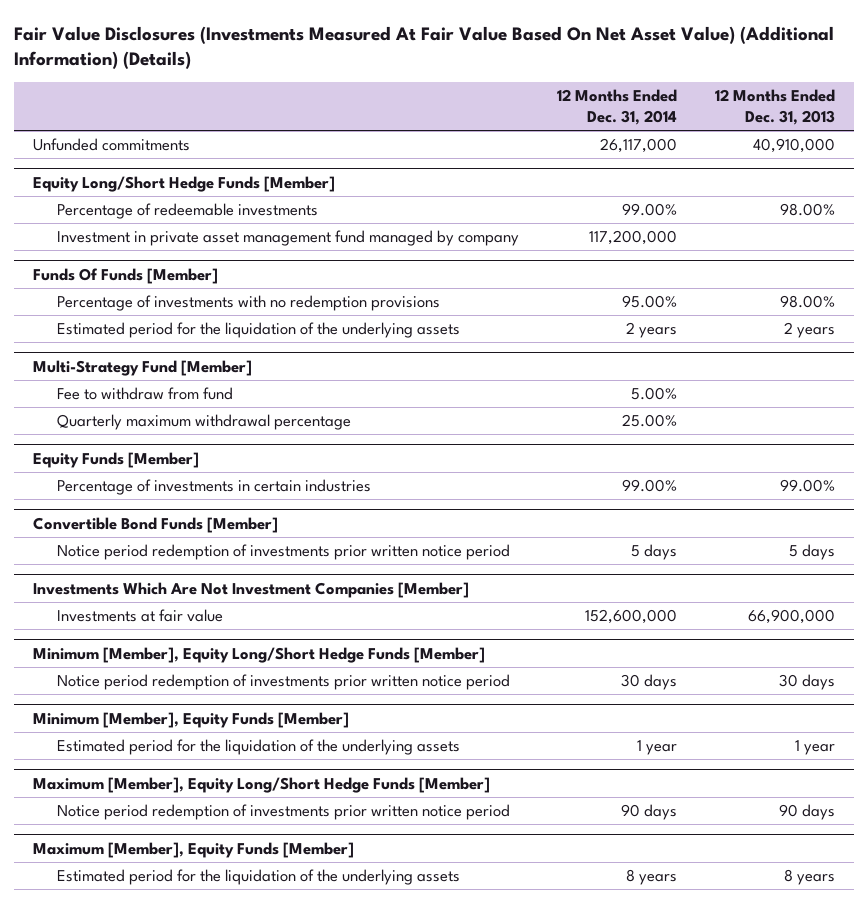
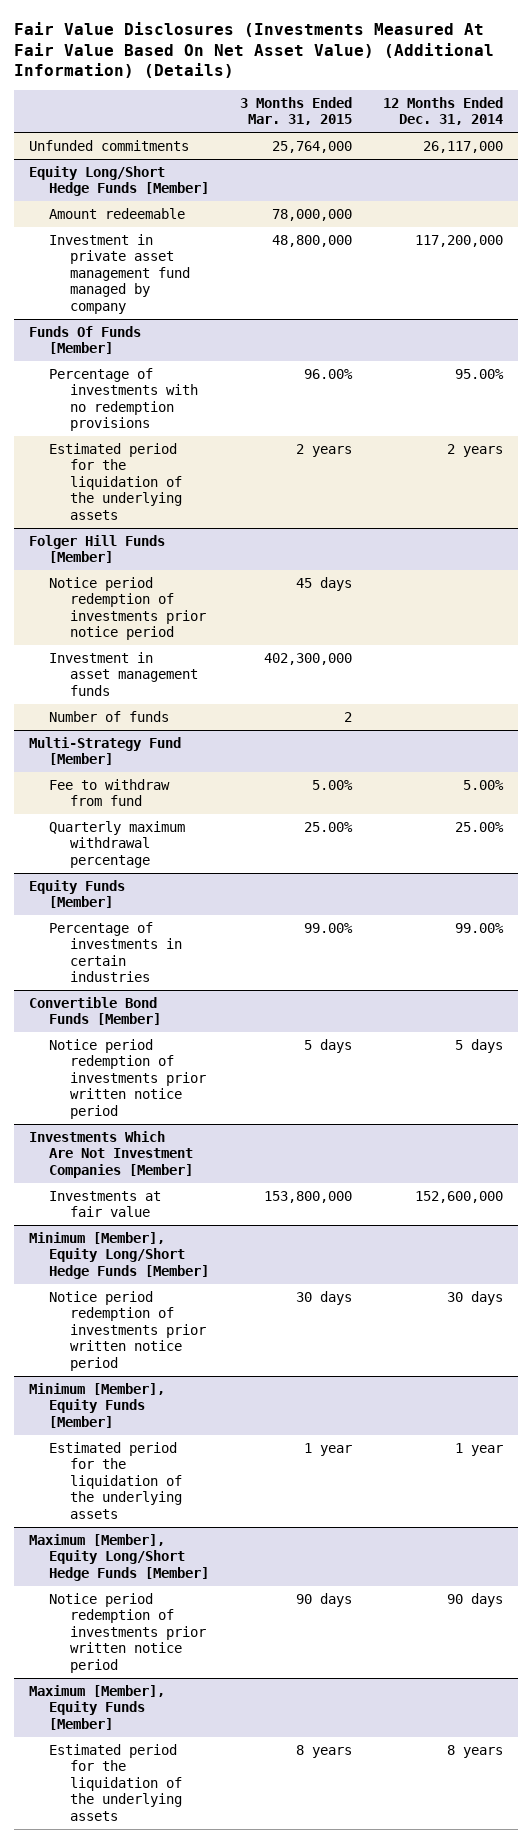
[714,88,835,126] 12 Months Ended Dec. 31, 2013 -> none
none -> [240,96,353,126] 3 Months Ended Mar. 31, 2015
[57,203,319,220] Percentage of redeemable investments -> none
none -> [49,207,186,219] Amount redeemable
none -> [29,534,166,564] Folger Hill Funds [Member]
none -> [49,576,206,641] Notice period redemption of investments prior notice period
none -> [49,651,198,696] Investment in asset management funds
none -> [49,710,170,722] Number of funds

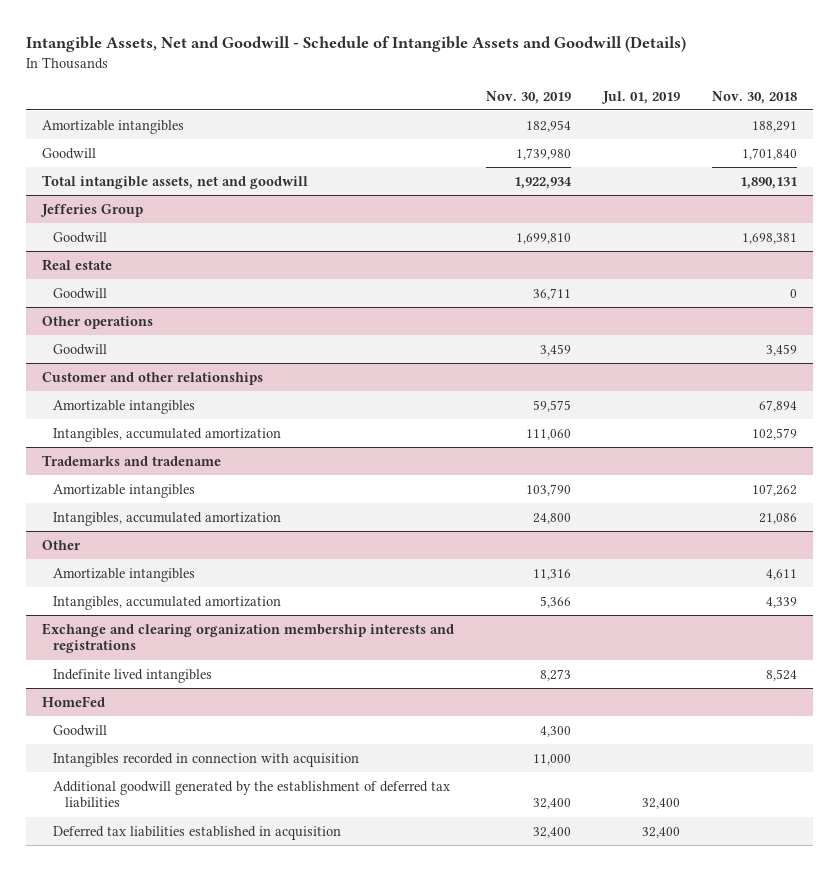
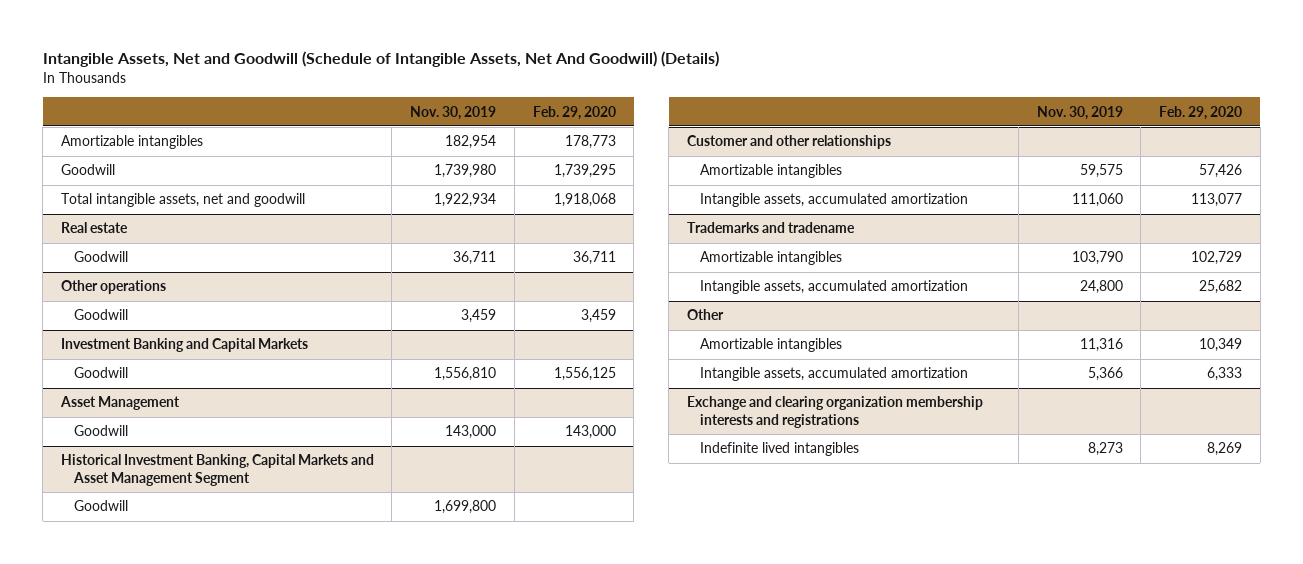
[25,36,686,53] Intangible Assets, Net and Goodwill - Schedule of Intangible Assets and Goodwill (Details) -> [42,51,719,68] Intangible Assets, Net and Goodwill (Schedule of Intangible Assets, Net And Goodwill) (Details)
[601,90,681,104] Jul. 01, 2019 -> none
[712,90,798,104] Nov. 30, 2018 -> none
none -> [532,105,616,120] Feb. 29, 2020
[39,203,143,217] Jefferies Group -> none
[53,231,108,243] Goodwill -> none
none -> [60,338,308,353] Investment Banking and Capital Markets
none -> [73,367,128,379] Goodwill
none -> [59,396,180,411] Asset Management
none -> [73,425,128,437] Goodwill
none -> [60,454,374,487] Historical Investment Banking, Capital Markets and Asset Management Segment
none -> [73,500,128,512] Goodwill
[53,427,282,442] Intangibles, accumulated amortization -> [700,193,969,208] Intangible assets, accumulated amortization
[53,511,282,526] Intangibles, accumulated amortization -> [700,280,969,295] Intangible assets, accumulated amortization
[53,595,282,610] Intangibles, accumulated amortization -> [700,367,969,382] Intangible assets, accumulated amortization
[41,695,105,707] HomeFed -> none
[53,724,108,736] Goodwill -> none
[53,752,360,767] Intangibles recorded in connection with acquisition -> none
[53,780,451,809] Additional goodwill generated by the establishment of deferred tax liabilities -> none
[53,825,342,840] Deferred tax liabilities established in acquisition -> none

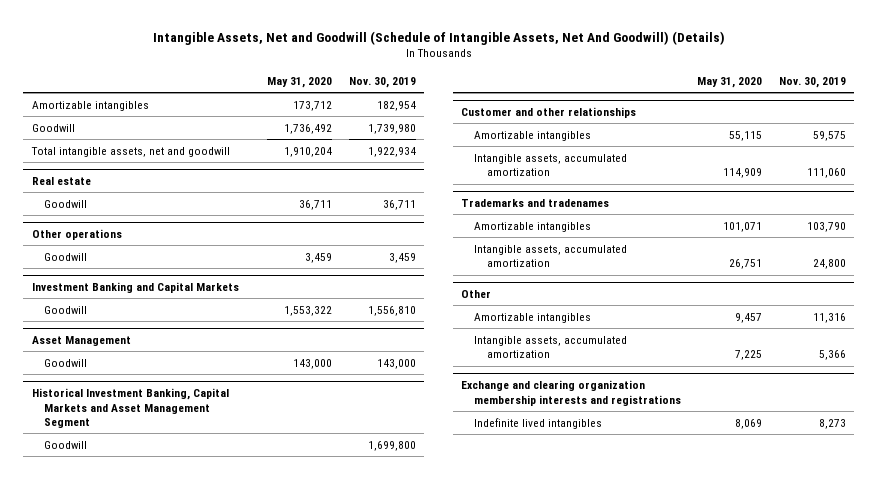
[532,105,616,120] Feb. 29, 2020 -> none
none -> [267,76,333,88] May 31, 2020
[687,222,856,234] Trademarks and tradename -> [461,199,610,208] Trademarks and tradenames

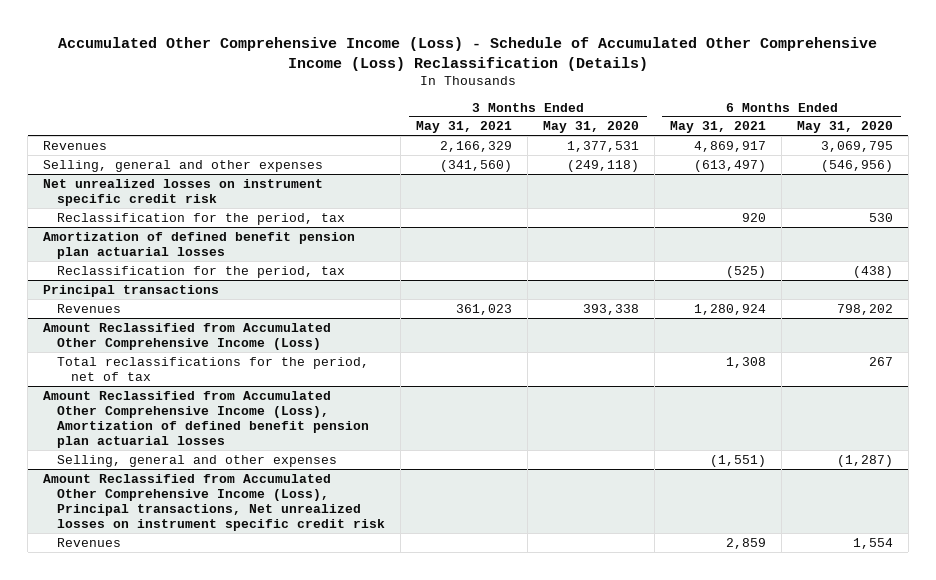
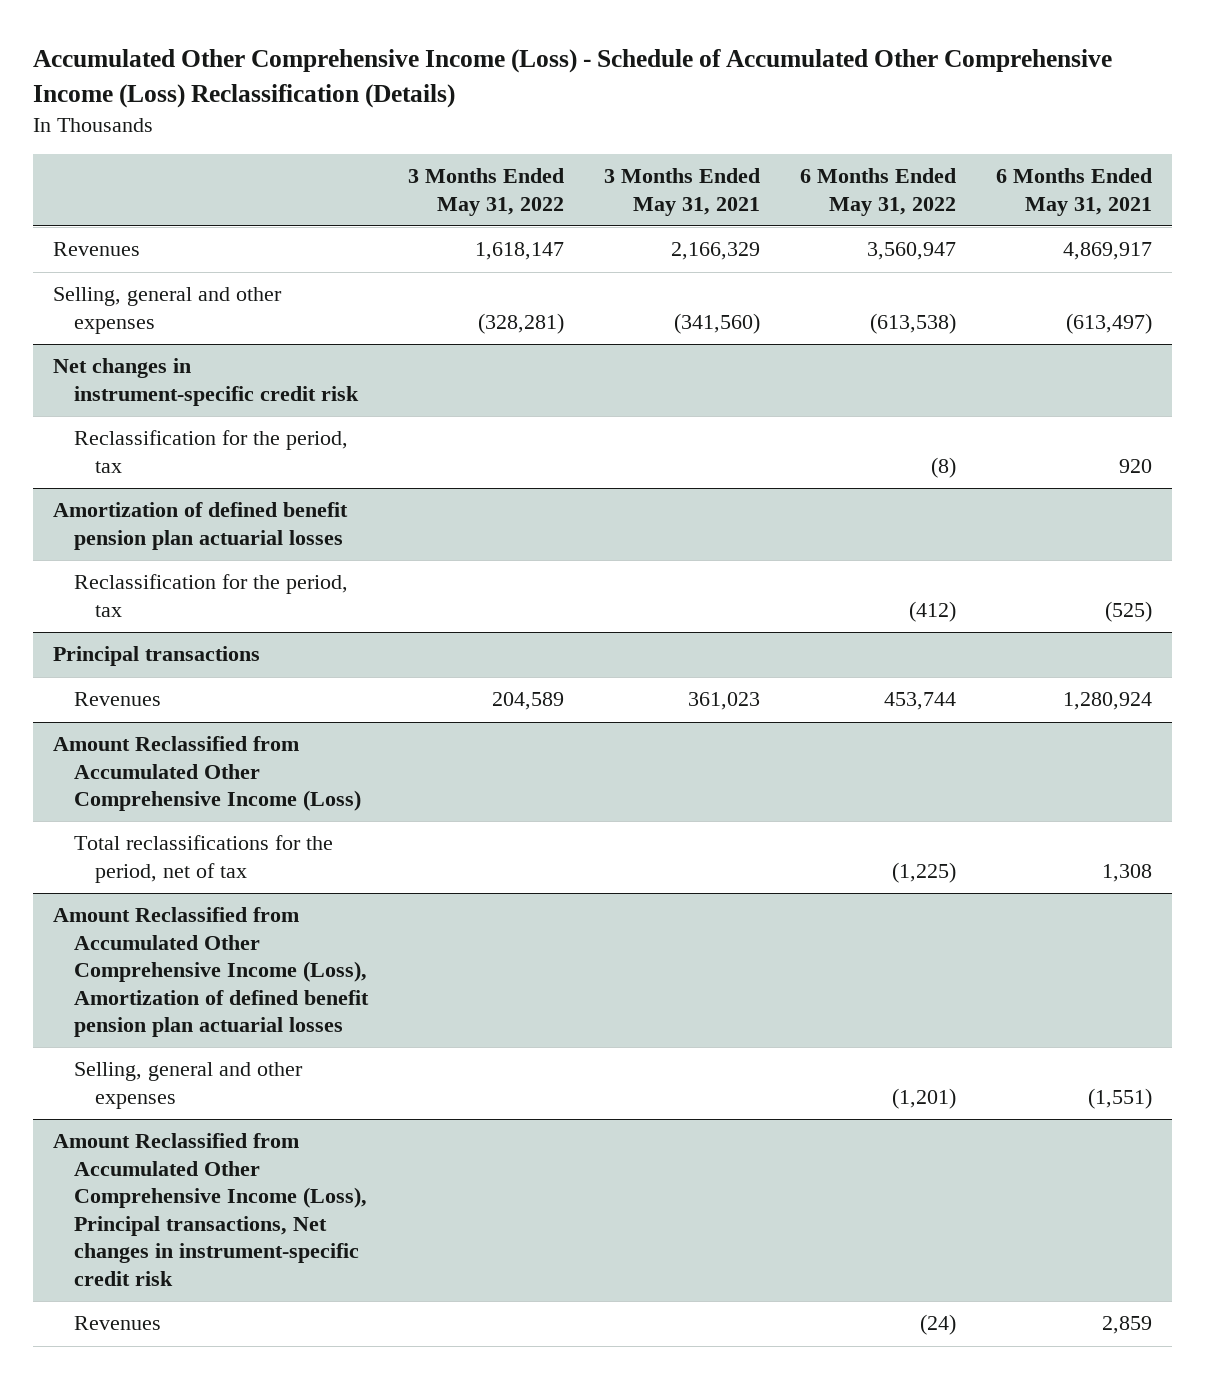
[543,121,640,134] May 31, 2020 -> none
[797,121,894,134] May 31, 2020 -> none
none -> [407,168,564,216] 3 Months Ended May 31, 2022
none -> [799,168,956,216] 6 Months Ended May 31, 2022
[43,178,324,206] Net unrealized losses on instrument specific credit risk -> [52,358,359,406] Net changes in instrument-specific credit risk
[43,473,386,532] Amount Reclassified from Accumulated Other Comprehensive Income (Loss), Principal transactions, Net unrealized losses on instrument specific credit risk -> [52,1133,367,1286] Amount Reclassified from Accumulated Other Comprehensive Income (Loss), Principal transactions, Net changes in instrument-specific credit risk

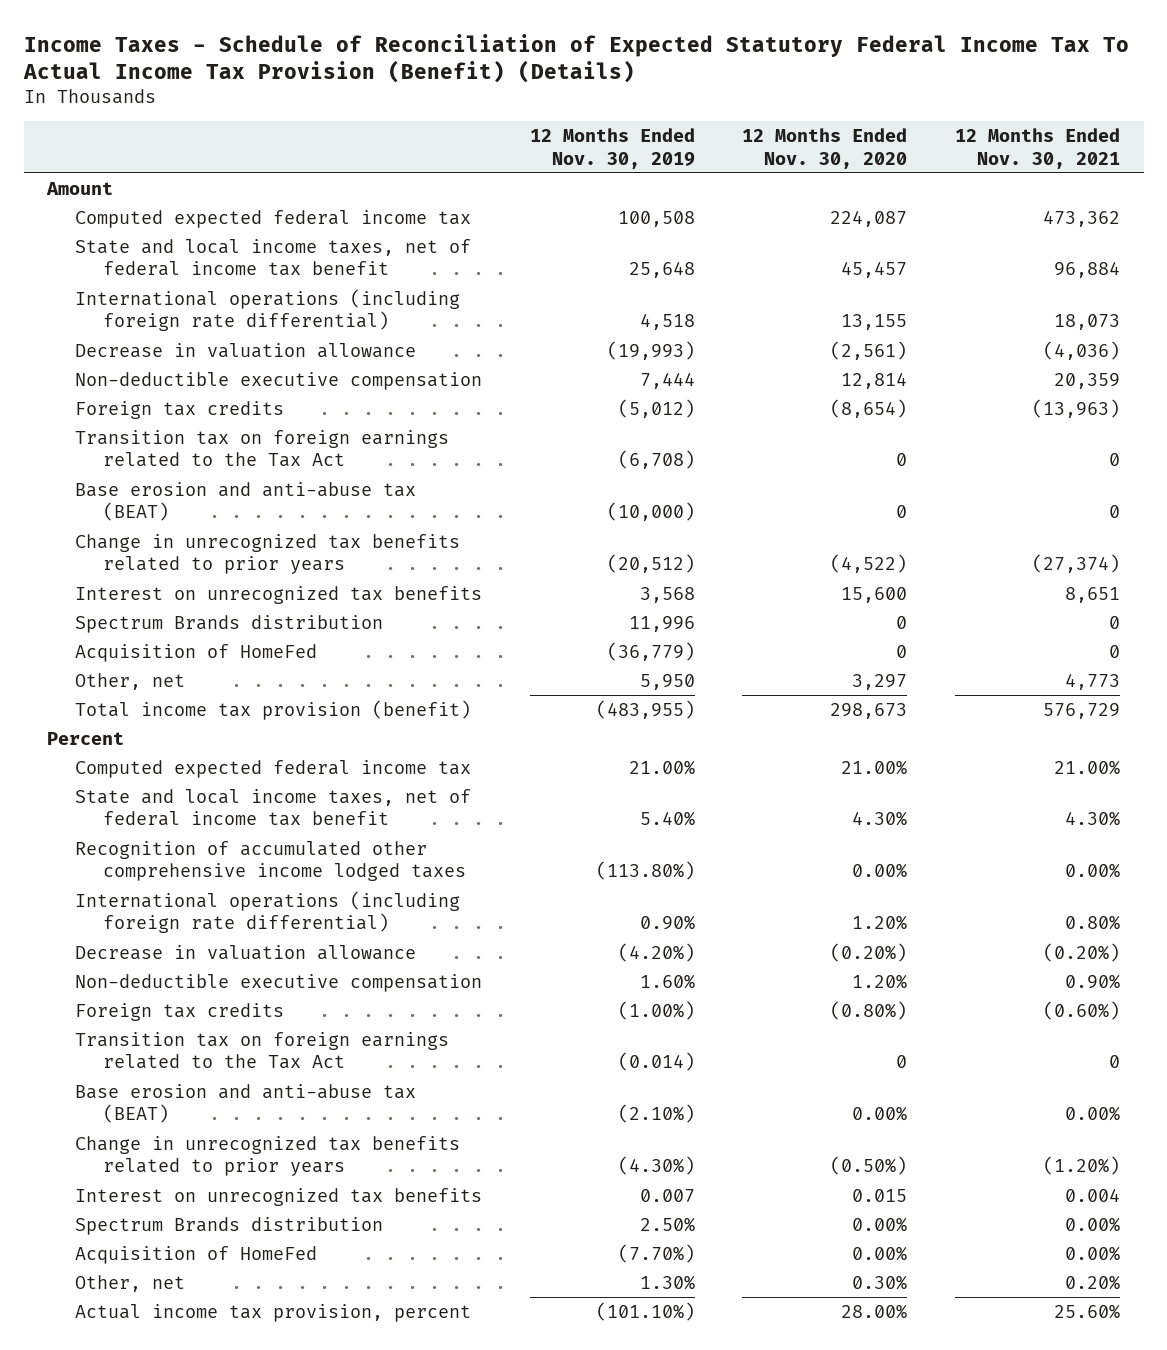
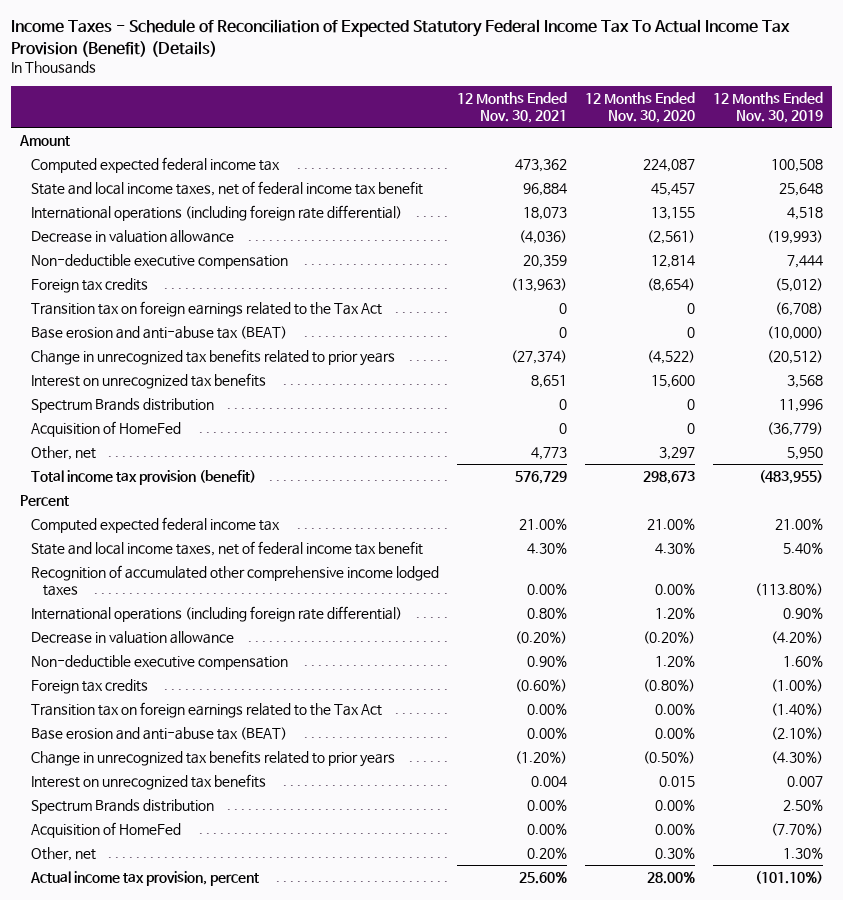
[617,1052,695,1072] (0.014) -> [770,702,823,716] (1.40%)
[896,1055,908,1069] 0 -> [655,702,696,715] 0.00%
[1108,1055,1120,1069] 0 -> [527,702,568,715] 0.00%

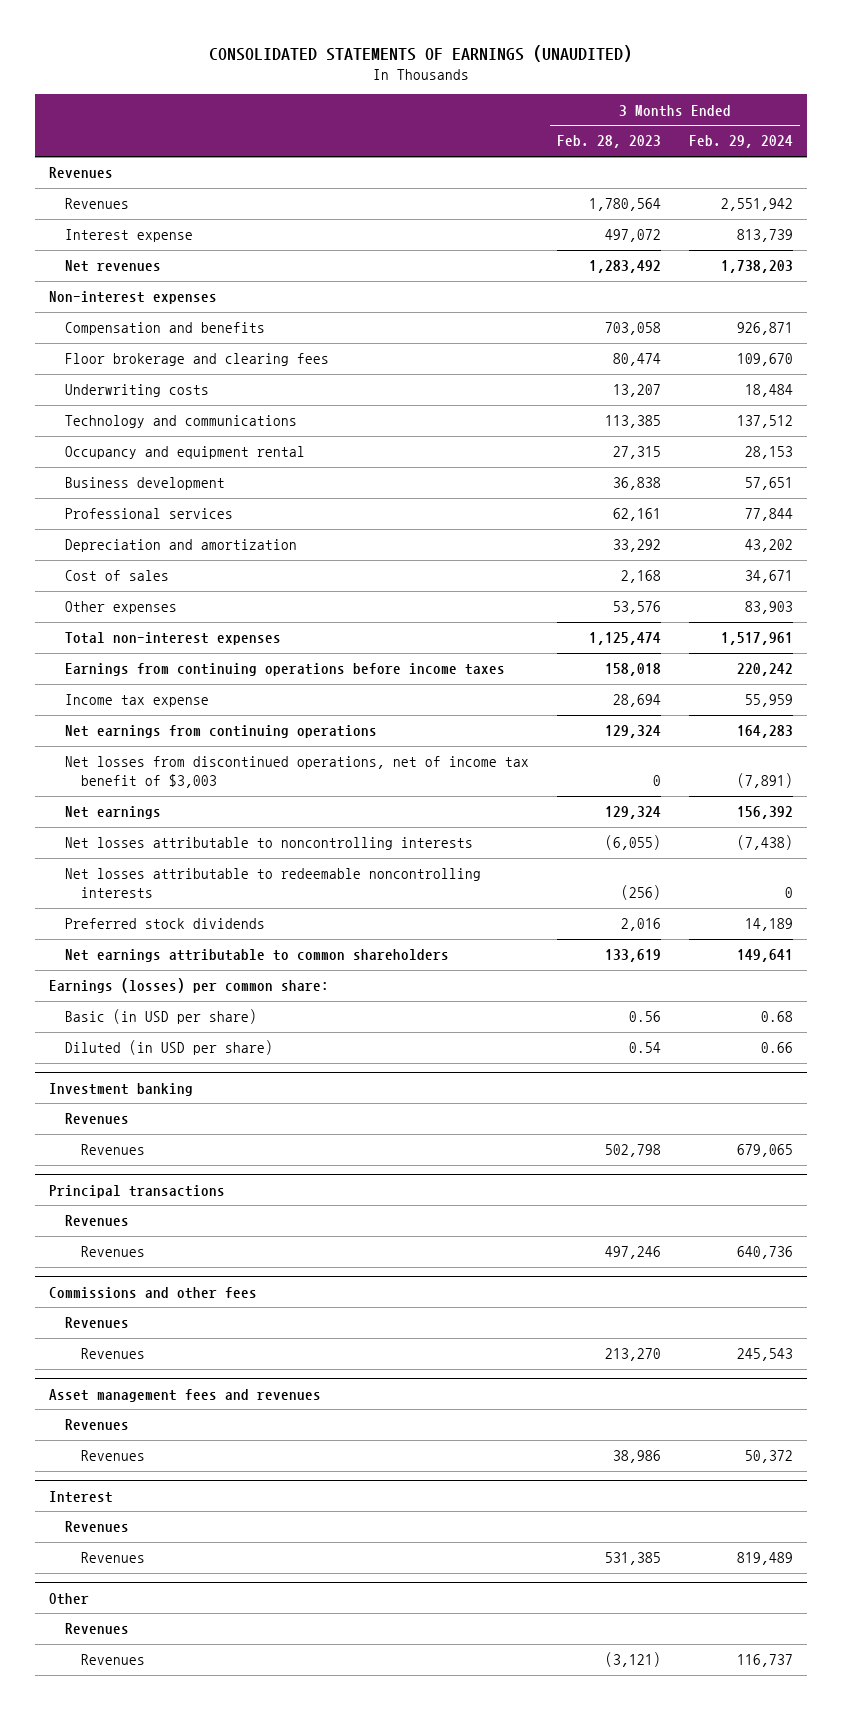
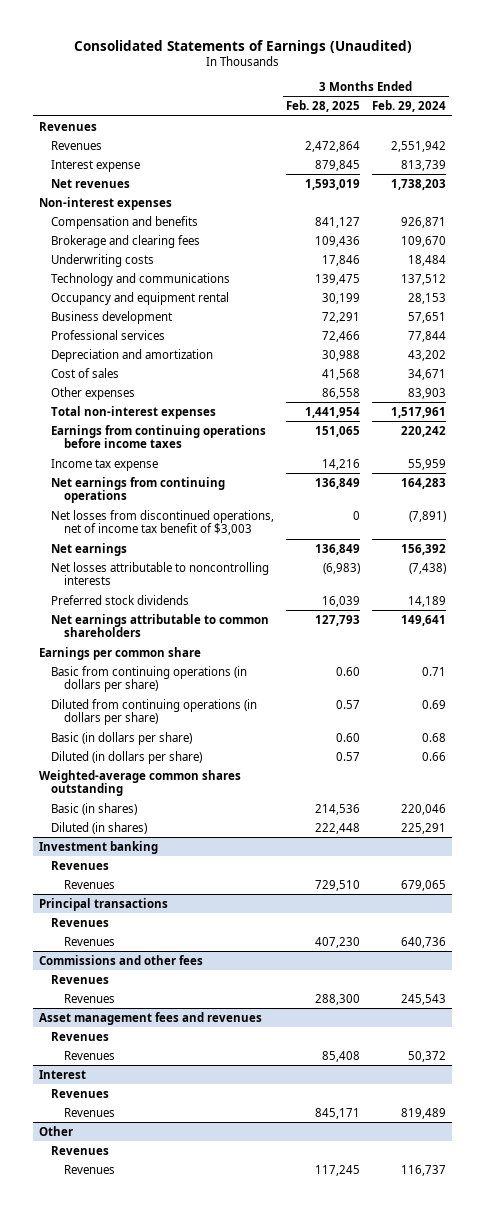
[209,44,633,62] CONSOLIDATED STATEMENTS OF EARNINGS (UNAUDITED) -> [73,39,412,54] Consolidated Statements of Earnings (Unaudited)
[557,135,662,149] Feb. 28, 2023 -> none
none -> [286,100,361,113] Feb. 28, 2025
[64,353,329,367] Floor brokerage and clearing fees -> [51,234,201,248] Brokerage and clearing fees
[64,868,481,899] Net losses attributable to redeemable noncontrolling interests -> none
[49,978,330,994] Earnings (losses) per common share: -> [38,646,201,660] Earnings per common share
none -> [51,665,248,693] Basic from continuing operations (in dollars per share)
none -> [51,698,258,726] Diluted from continuing operations (in dollars per share)
[64,1009,257,1025] Basic (in USD per share) -> [51,731,193,745] Basic (in dollars per share)
[64,1040,273,1056] Diluted (in USD per share) -> [51,750,203,764] Diluted (in dollars per share)
none -> [38,769,241,797] Weighted-average common shares outstanding
none -> [51,802,138,815] Basic (in shares)
none -> [51,821,148,834] Diluted (in shares)

